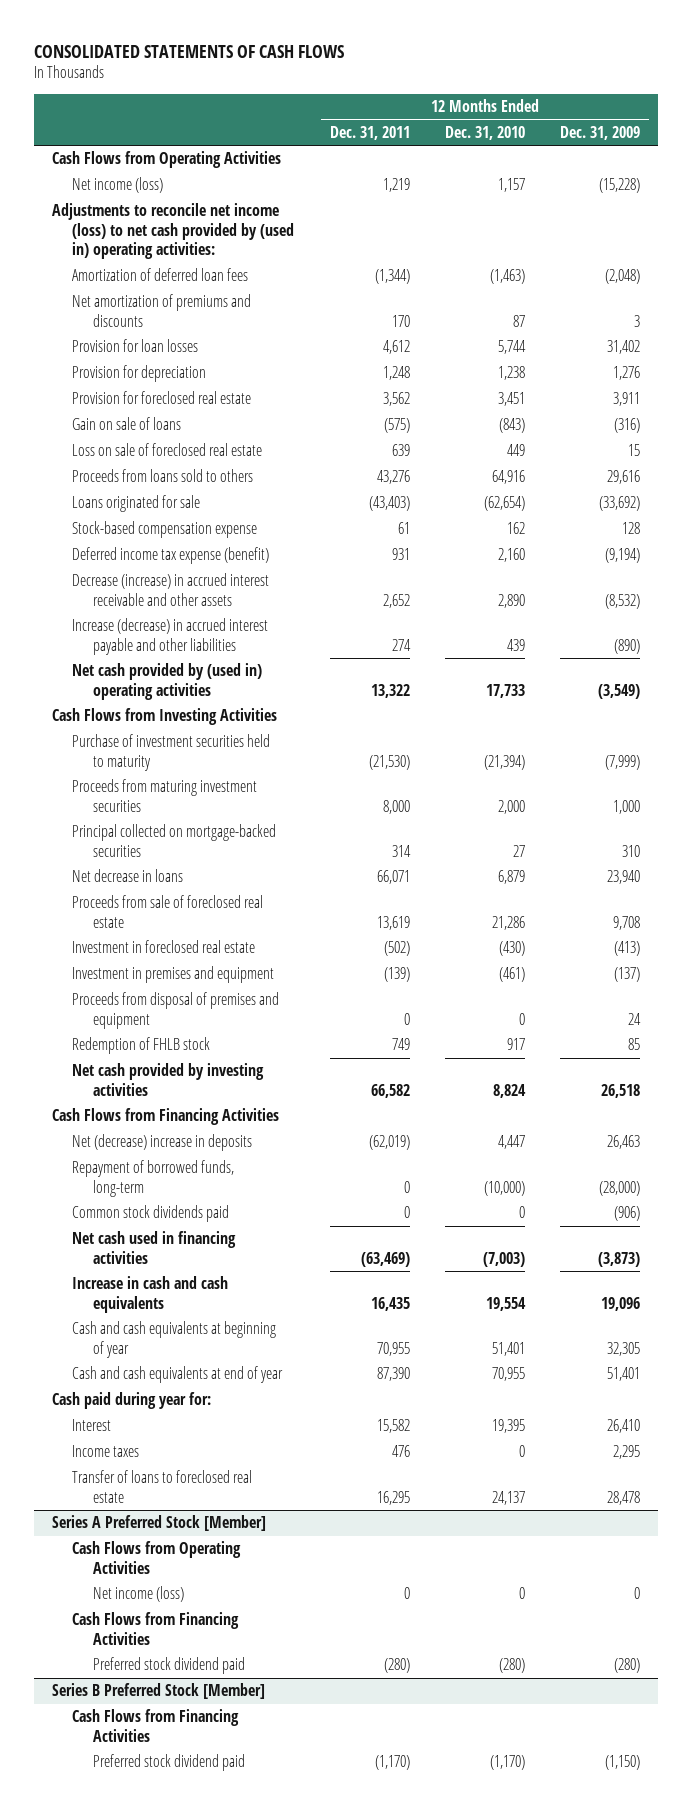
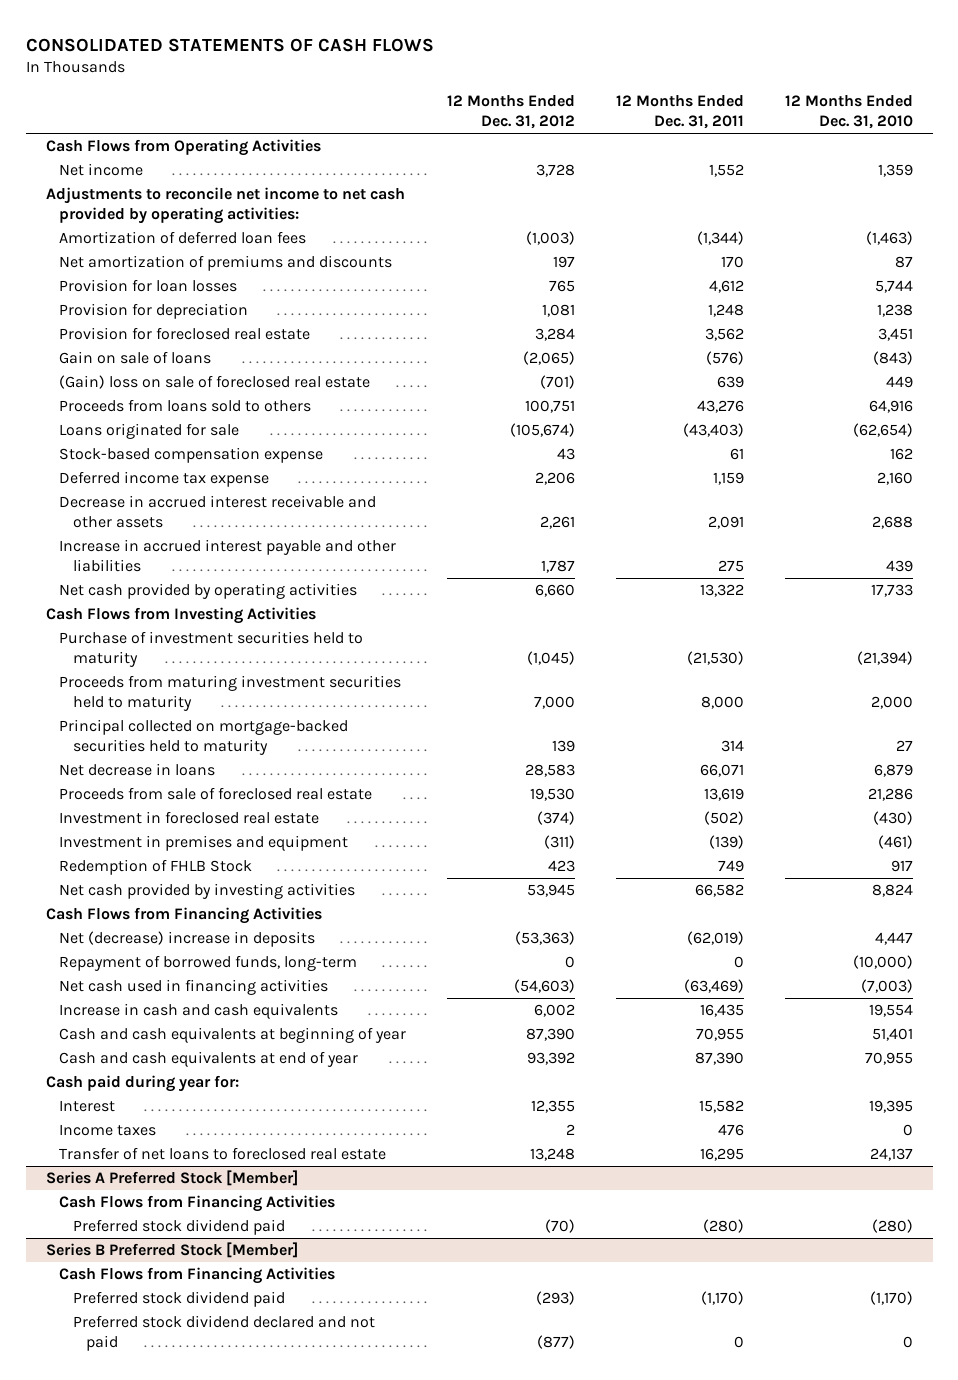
[560,125,641,140] Dec. 31, 2009 -> none
none -> [447,94,576,130] 12 Months Ended Dec. 31, 2012
[72,177,164,194] Net income (loss) -> [59,163,144,177] Net income
[382,178,410,193] 1,219 -> [708,164,744,178] 1,552
[497,178,525,193] 1,157 -> [877,164,913,178] 1,359
[51,203,295,260] Adjustments to reconcile net income (loss) to net cash provided by (used in) operating activities: -> [45,187,405,225] Adjustments to reconcile net income to net cash provided by operating activities:
[383,418,410,434] (575) -> [705,351,744,366] (576)
[72,443,263,457] Loss on sale of foreclosed real estate -> [59,375,371,390] (Gain) loss on sale of foreclosed real estate
[72,547,270,565] Deferred income tax expense (benefit) -> [59,471,270,488] Deferred income tax expense
[391,548,410,561] 931 -> [712,472,744,486] 1,159
[72,573,270,606] Decrease (increase) in accrued interest receivable and other assets -> [59,495,377,529] Decrease in accrued interest receivable and other assets
[382,593,410,608] 2,652 -> [707,516,744,530] 2,091
[497,593,525,608] 2,890 -> [871,516,913,530] 2,688
[72,618,269,655] Increase (decrease) in accrued interest payable and other liabilities -> [59,539,397,573] Increase in accrued interest payable and other liabilities
[391,638,411,651] 274 -> [717,560,744,573] 275
[72,663,263,700] Net cash provided by (used in) operating activities -> [59,583,358,600] Net cash provided by operating activities
[72,779,258,812] Proceeds from maturing investment securities -> [59,675,402,712] Proceeds from maturing investment securities held to maturity
[72,824,277,857] Principal collected on mortgage-backed securities -> [59,719,349,756] Principal collected on mortgage-backed securities held to maturity
[72,992,280,1029] Proceeds from disposal of premises and equipment -> none
[72,1037,211,1055] Redemption of FHLB stock -> [59,859,253,876] Redemption of FHLB Stock
[72,1205,230,1223] Common stock dividends paid -> none
[72,1470,253,1503] Transfer of loans to foreclosed real estate -> [59,1147,387,1161] Transfer of net loans to foreclosed real estate
[72,1541,242,1574] Cash Flows from Operating Activities -> none
[92,1586,184,1603] Net income (loss) -> none
none -> [72,1315,375,1352] Preferred stock dividend declared and not paid

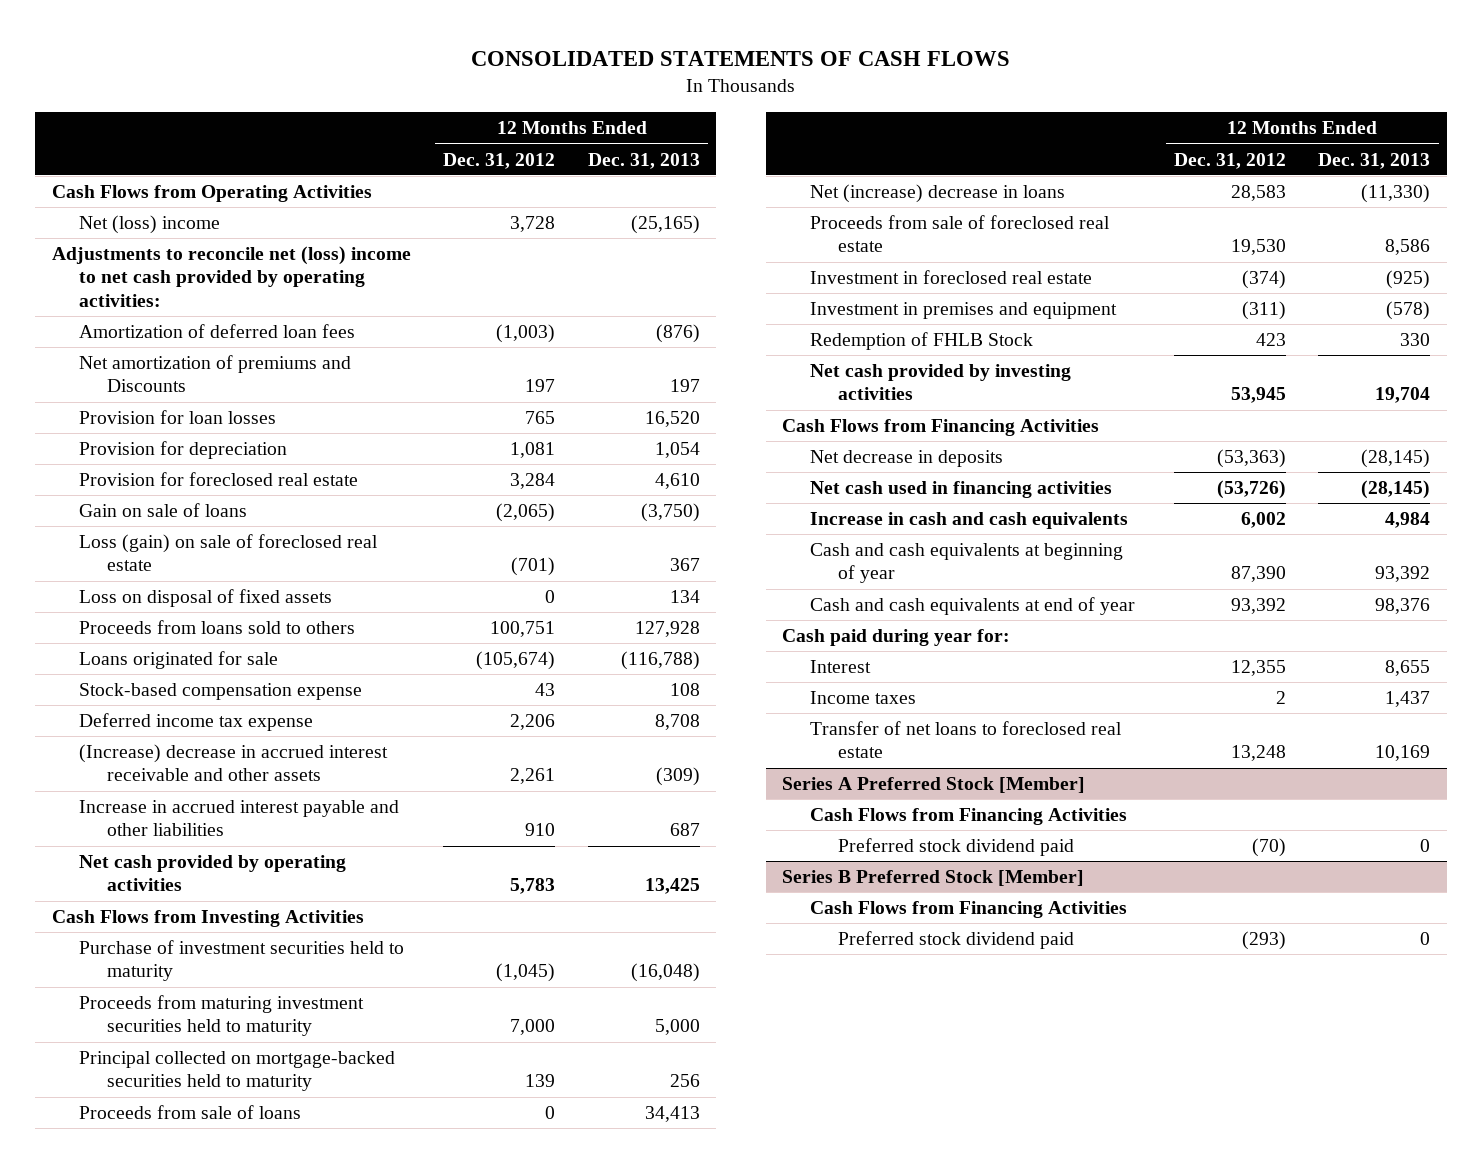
[615,94,744,130] 12 Months Ended Dec. 31, 2011 -> none
[784,94,913,130] 12 Months Ended Dec. 31, 2010 -> none
none -> [588,152,701,169] Dec. 31, 2013
[59,163,144,177] Net income -> [79,215,221,235] Net (loss) income
[45,187,405,225] Adjustments to reconcile net income to net cash provided by operating activities: -> [51,246,411,307] Adjustments to reconcile net (loss) income to net cash provided by operating activities:
[59,255,393,272] Net amortization of premiums and discounts -> [79,355,352,393] Net amortization of premiums and Discounts
[59,375,371,390] (Gain) loss on sale of foreclosed real estate -> [79,534,379,572] Loss (gain) on sale of foreclosed real estate
none -> [79,589,333,608] Loss on disposal of fixed assets
[59,495,377,529] Decrease in accrued interest receivable and other assets -> [79,744,389,782] (Increase) decrease in accrued interest receivable and other assets
[541,560,576,574] 1,787 -> [525,823,556,837] 910
[535,584,576,598] 6,660 -> [510,878,556,895] 5,783
none -> [79,1105,302,1120] Proceeds from sale of loans
[59,763,216,777] Net decrease in loans -> [809,184,1065,204] Net (increase) decrease in loans
[59,955,358,972] Repayment of borrowed funds, long-term -> none
[59,931,316,948] Net (decrease) increase in deposits -> [809,450,1003,468] Net decrease in deposits
[514,979,576,994] (54,603) -> [1216,480,1286,500] (53,726)
[72,1315,375,1352] Preferred stock dividend declared and not paid -> none

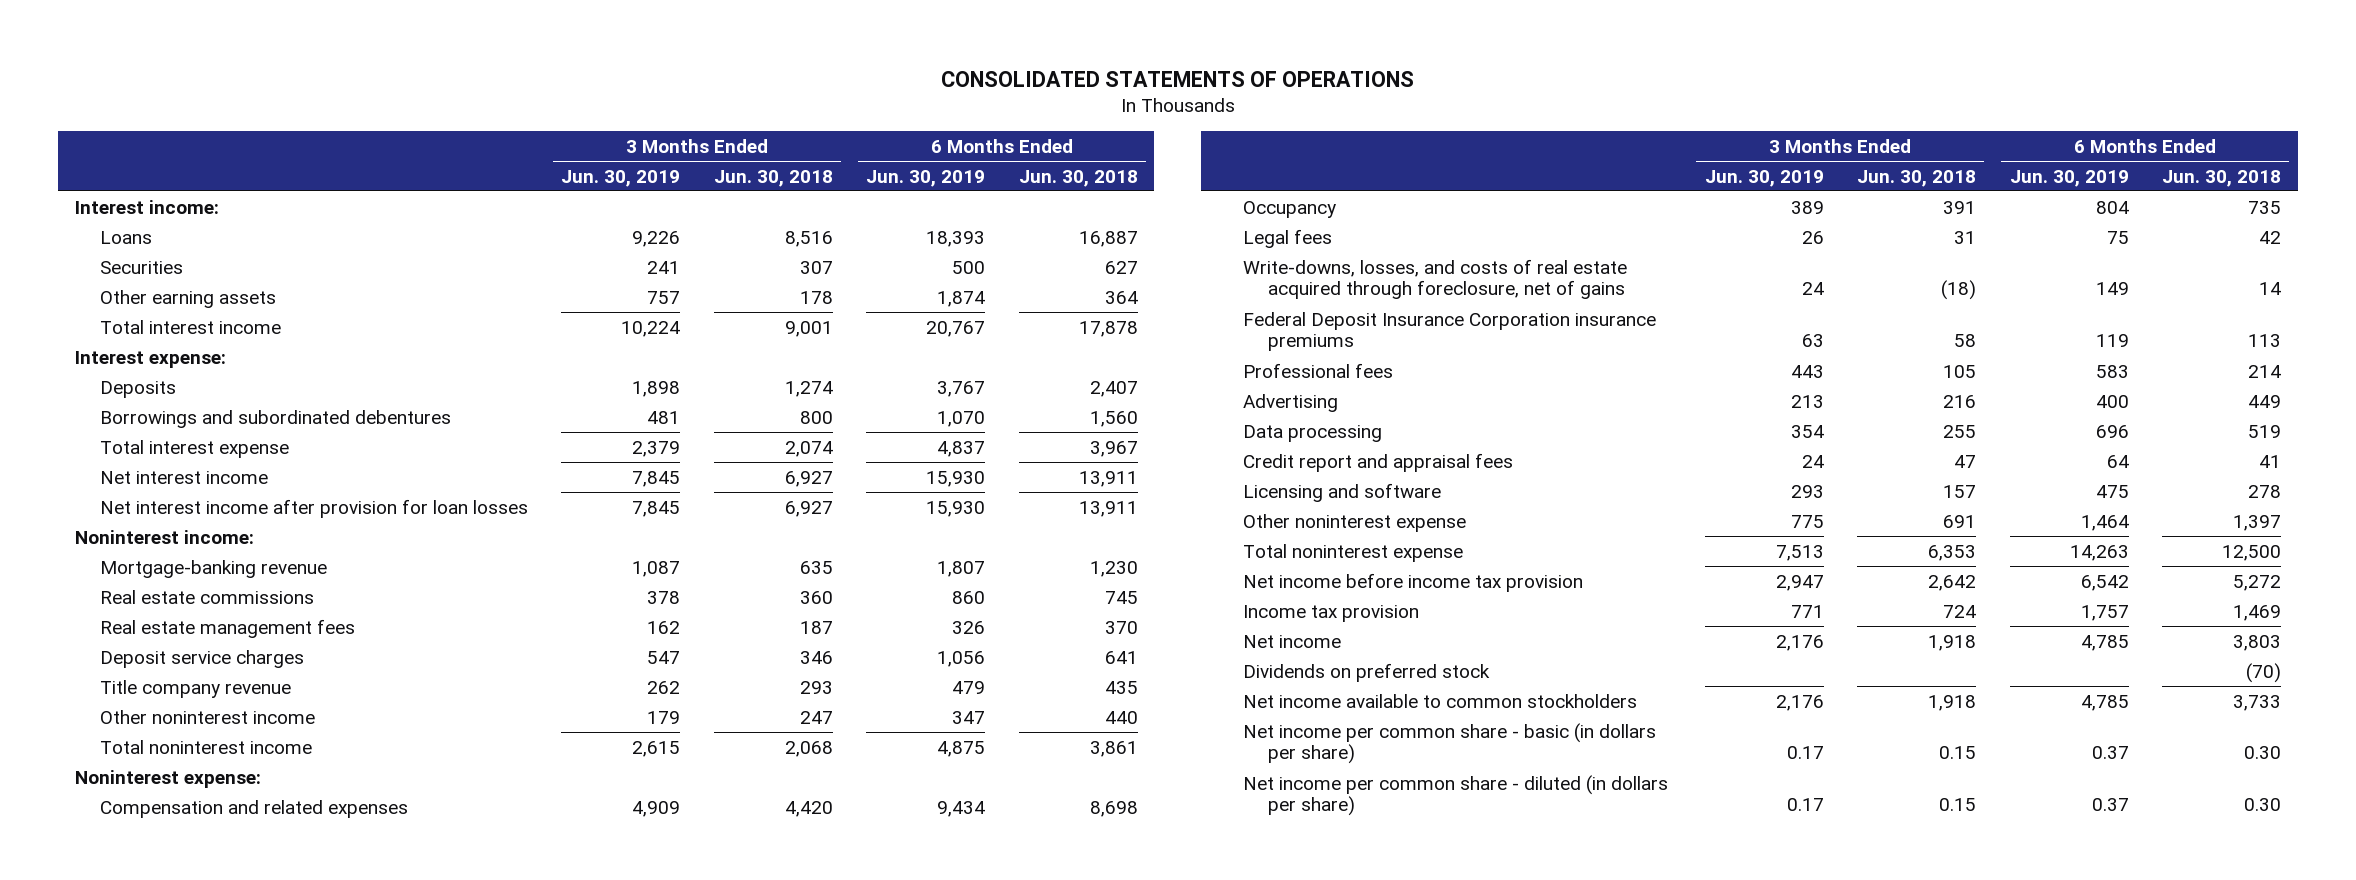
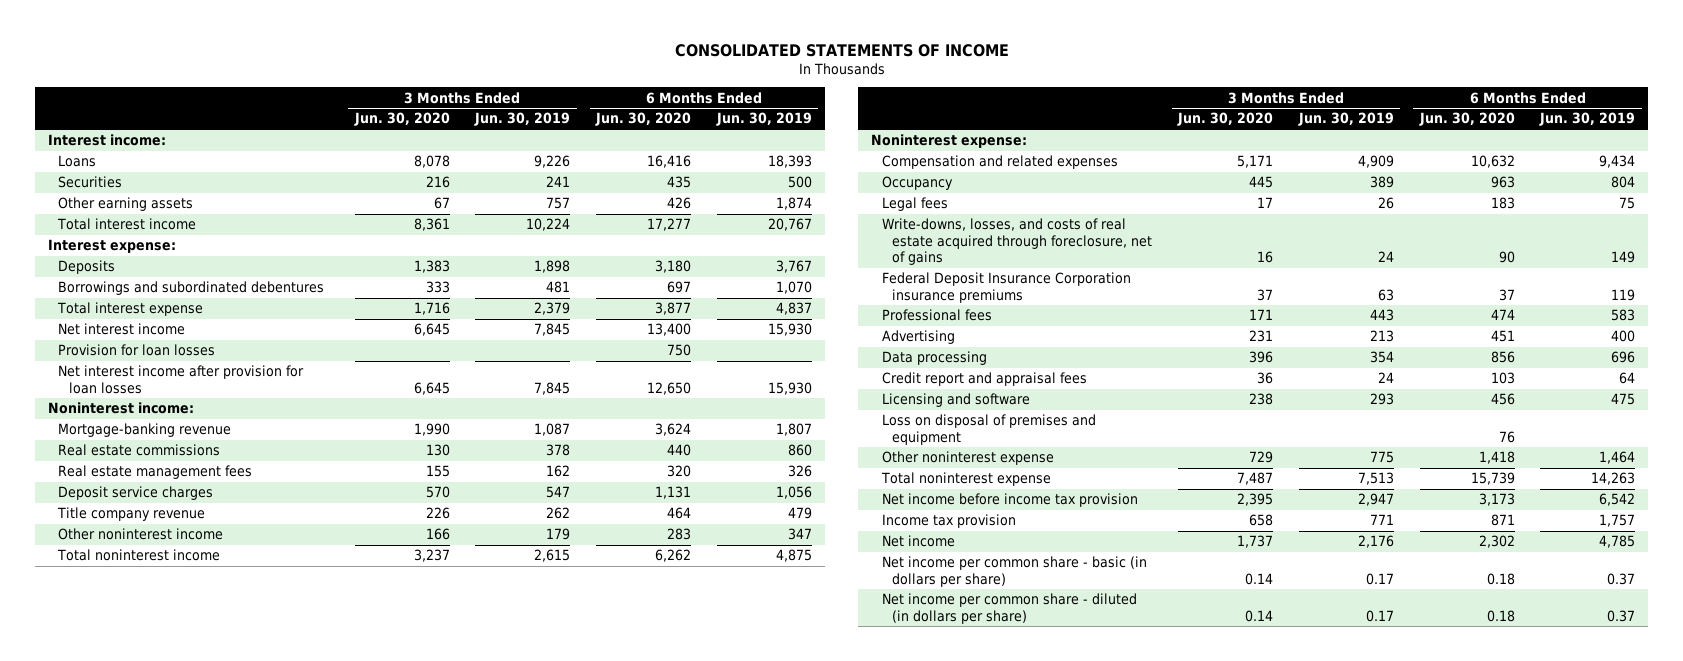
[940,71,1414,88] CONSOLIDATED STATEMENTS OF OPERATIONS -> [674,43,1009,57] CONSOLIDATED STATEMENTS OF INCOME
[713,169,833,187] Jun. 30, 2018 -> none
[1018,169,1138,187] Jun. 30, 2018 -> none
none -> [353,112,450,127] Jun. 30, 2020
none -> [595,112,692,127] Jun. 30, 2020
none -> [58,344,216,357] Provision for loan losses
none -> [881,414,1096,445] Loss on disposal of premises and equipment
[1243,662,1491,682] Dividends on preferred stock -> none
[1243,693,1638,708] Net income available to common stockholders -> none

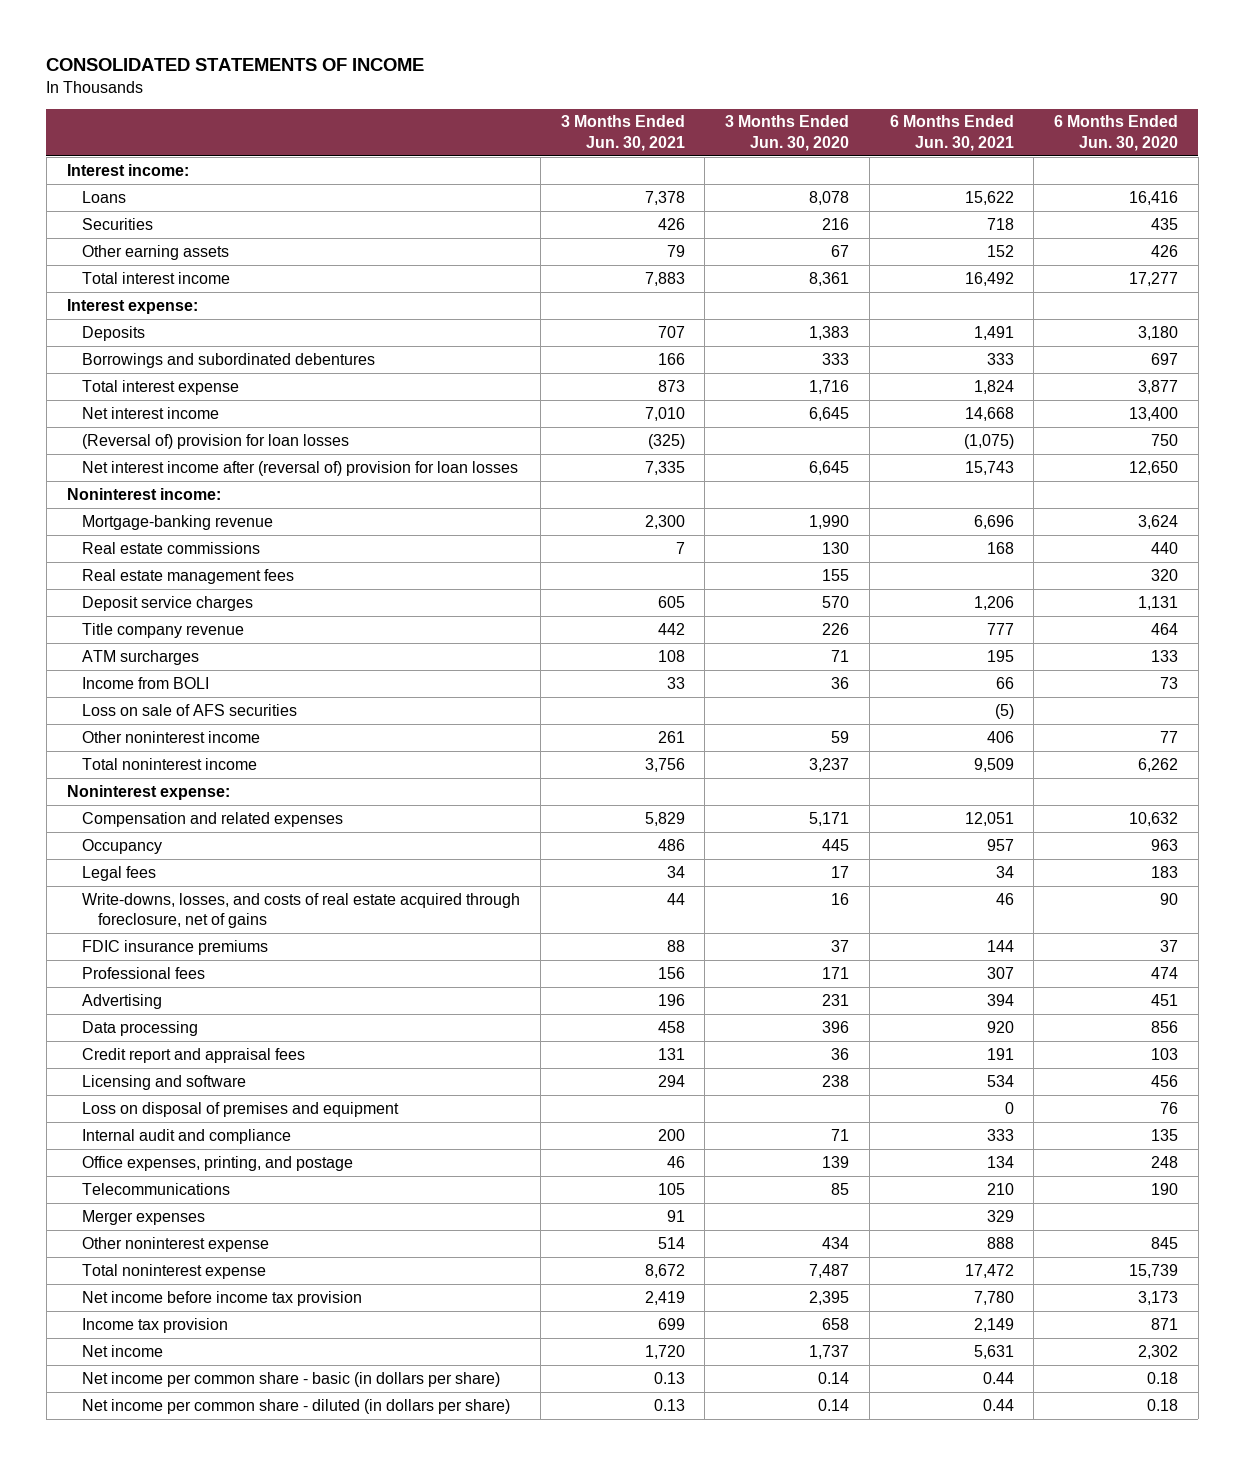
[474,112,571,127] Jun. 30, 2019 -> none
[715,112,812,127] Jun. 30, 2019 -> none
none -> [560,115,685,151] 3 Months Ended Jun. 30, 2021
none -> [889,115,1014,151] 6 Months Ended Jun. 30, 2021
[58,344,216,357] Provision for loan losses -> [82,433,350,449] (Reversal of) provision for loan losses
[58,365,305,394] Net interest income after provision for loan losses -> [82,460,519,476] Net interest income after (reversal of) provision for loan losses
none -> [82,649,200,665] ATM surcharges
none -> [82,676,210,689] Income from BOLI
none -> [82,703,298,716] Loss on sale of AFS securities
[425,528,450,541] 166 -> [831,730,850,743] 59
[667,528,692,541] 283 -> [1160,730,1179,743] 77
[881,272,1131,303] Federal Deposit Insurance Corporation insurance premiums -> [82,939,269,955] FDIC insurance premiums
none -> [82,1128,292,1144] Internal audit and compliance
none -> [82,1155,354,1171] Office expenses, printing, and postage
none -> [82,1182,231,1195] Telecommunications
none -> [82,1209,206,1225] Merger expenses
[1249,451,1274,464] 729 -> [822,1236,850,1249] 434
[1478,451,1515,465] 1,418 -> [1151,1236,1179,1249] 845

